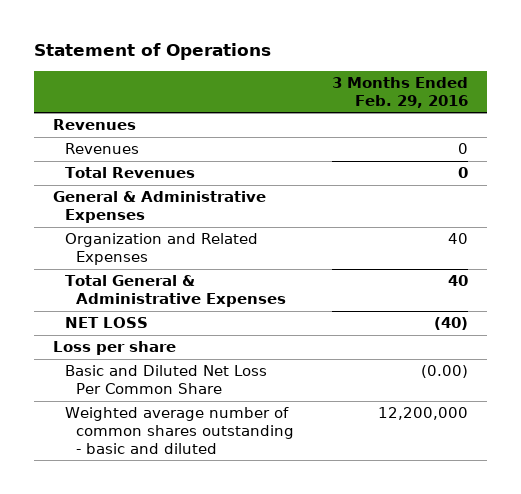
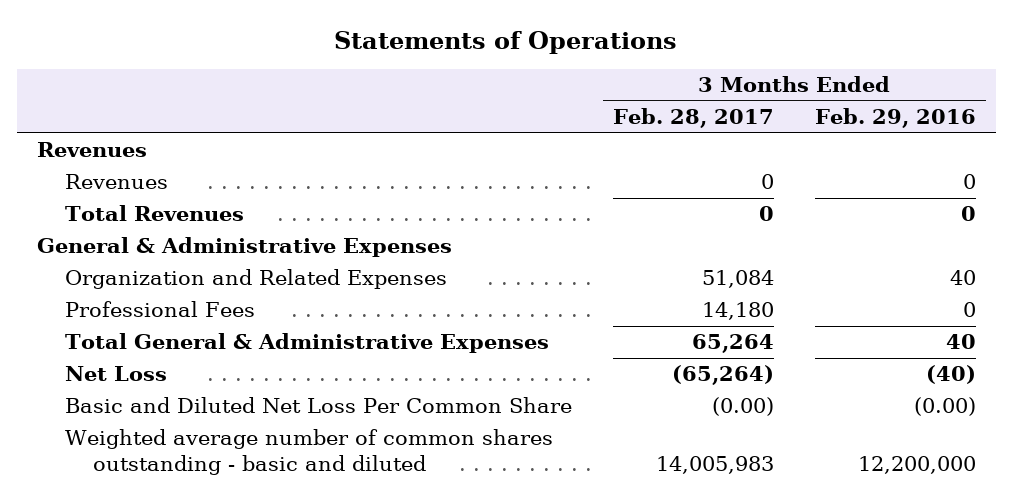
[34,43,272,61] Statement of Operations -> [334,30,678,54] Statements of Operations
none -> [612,108,774,129] Feb. 28, 2017
none -> [65,301,256,318] Professional Fees
[53,341,177,356] Loss per share -> none
[64,317,148,329] NET LOSS -> [65,366,168,382] Net Loss

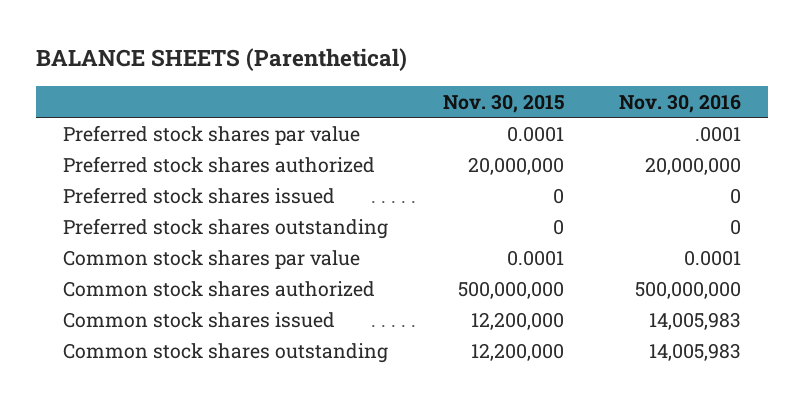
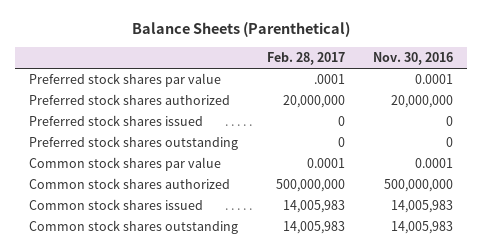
[35,48,407,72] BALANCE SHEETS (Parenthetical) -> [132,22,351,38] Balance Sheets (Parenthetical)
[443,93,565,113] Nov. 30, 2015 -> none
none -> [266,52,345,66] Feb. 28, 2017
[694,125,741,142] .0001 -> [415,74,454,85] 0.0001

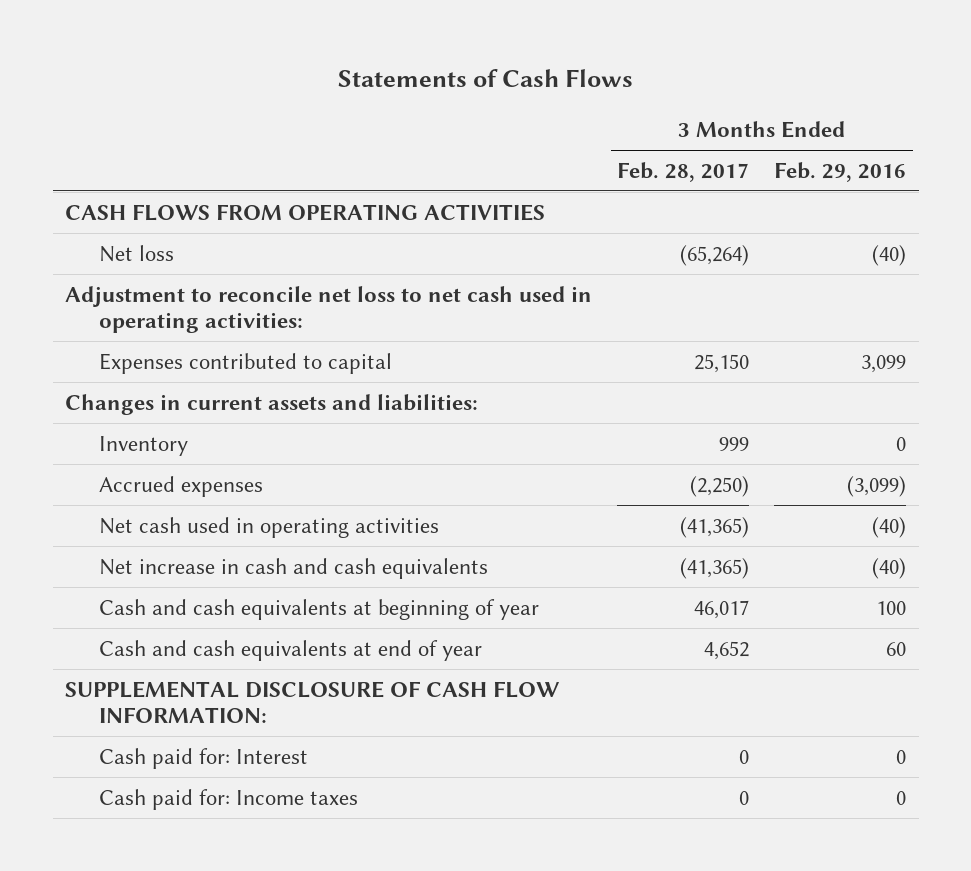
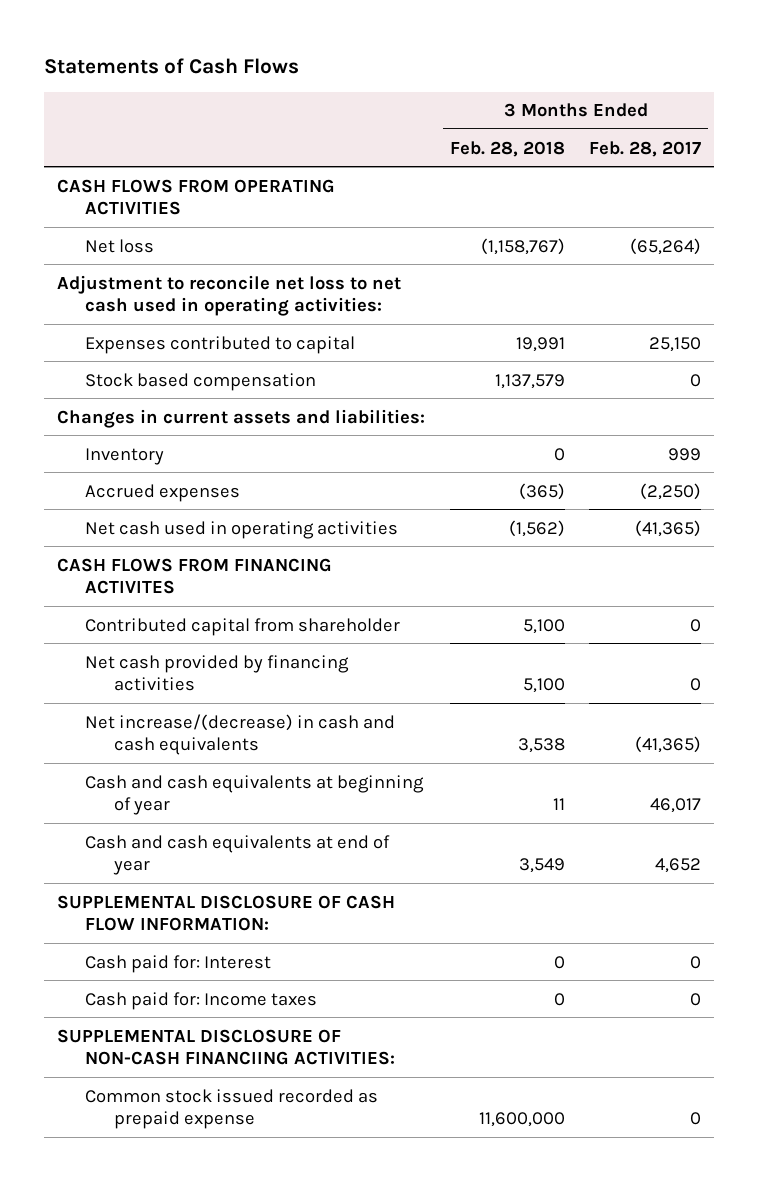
[774,161,907,182] Feb. 29, 2016 -> none
none -> [449,140,565,157] Feb. 28, 2018
none -> [85,372,317,391] Stock based compensation
none -> [56,557,332,595] CASH FLOWS FROM FINANCING ACTIVITES
none -> [85,617,401,636] Contributed capital from shareholder
none -> [85,654,350,692] Net cash provided by financing activities
[98,557,488,579] Net increase in cash and cash equivalents -> [85,713,396,756] Net increase/(decrease) in cash and cash equivalents
none -> [56,1028,396,1066] SUPPLEMENTAL DISCLOSURE OF NON-CASH FINANCIING ACTIVITIES:
none -> [85,1088,379,1130] Common stock issued recorded as prepaid expense

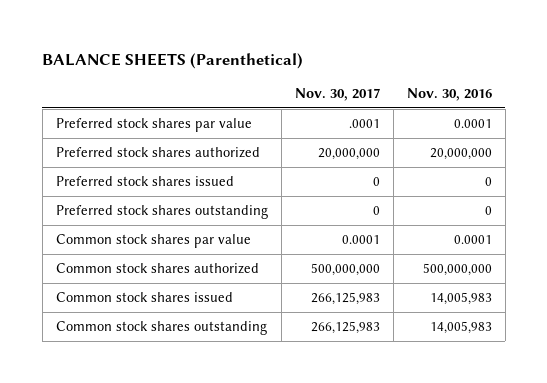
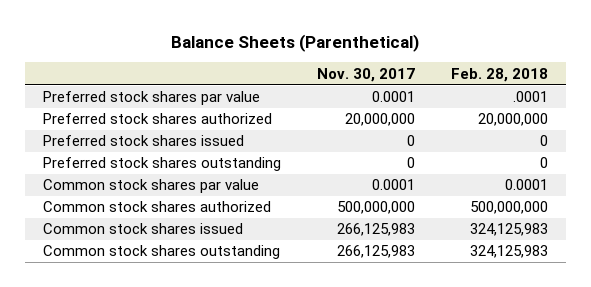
[42,52,304,69] BALANCE SHEETS (Parenthetical) -> [171,33,420,52] Balance Sheets (Parenthetical)
[406,88,492,102] Nov. 30, 2016 -> none
none -> [451,67,549,82] Feb. 28, 2018
[348,118,380,128] .0001 -> [371,91,415,103] 0.0001

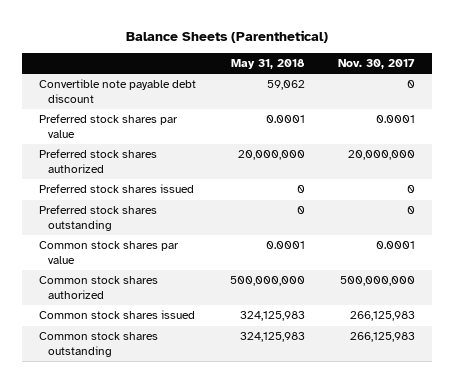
[451,67,549,82] Feb. 28, 2018 -> none
none -> [230,59,305,70] May 31, 2018
none -> [39,79,197,104] Convertible note payable debt discount

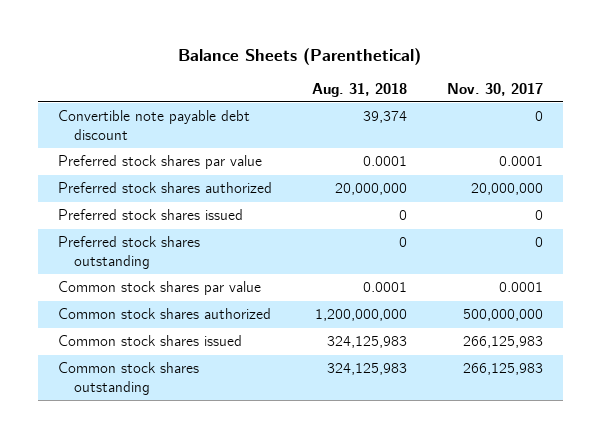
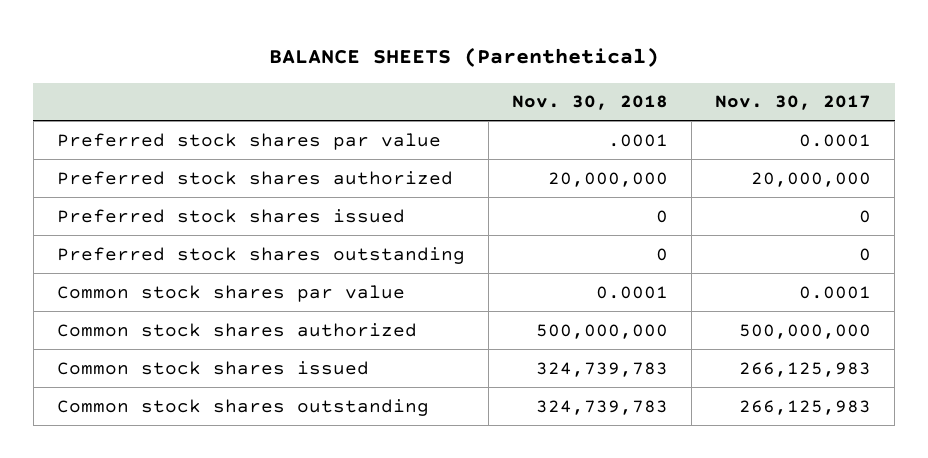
[178,47,422,65] Balance Sheets (Parenthetical) -> [269,47,660,68] BALANCE SHEETS (Parenthetical)
[311,82,407,97] Aug. 31, 2018 -> none
none -> [512,95,669,111] Nov. 30, 2018
[57,110,250,140] Convertible note payable debt discount -> none

